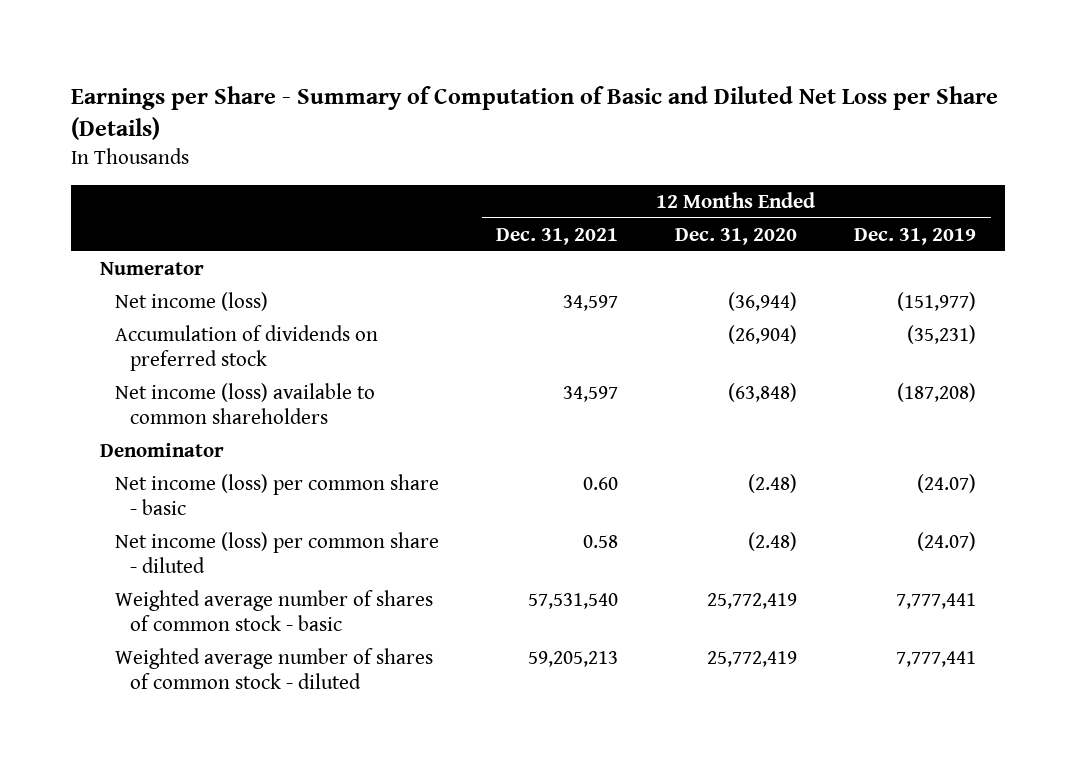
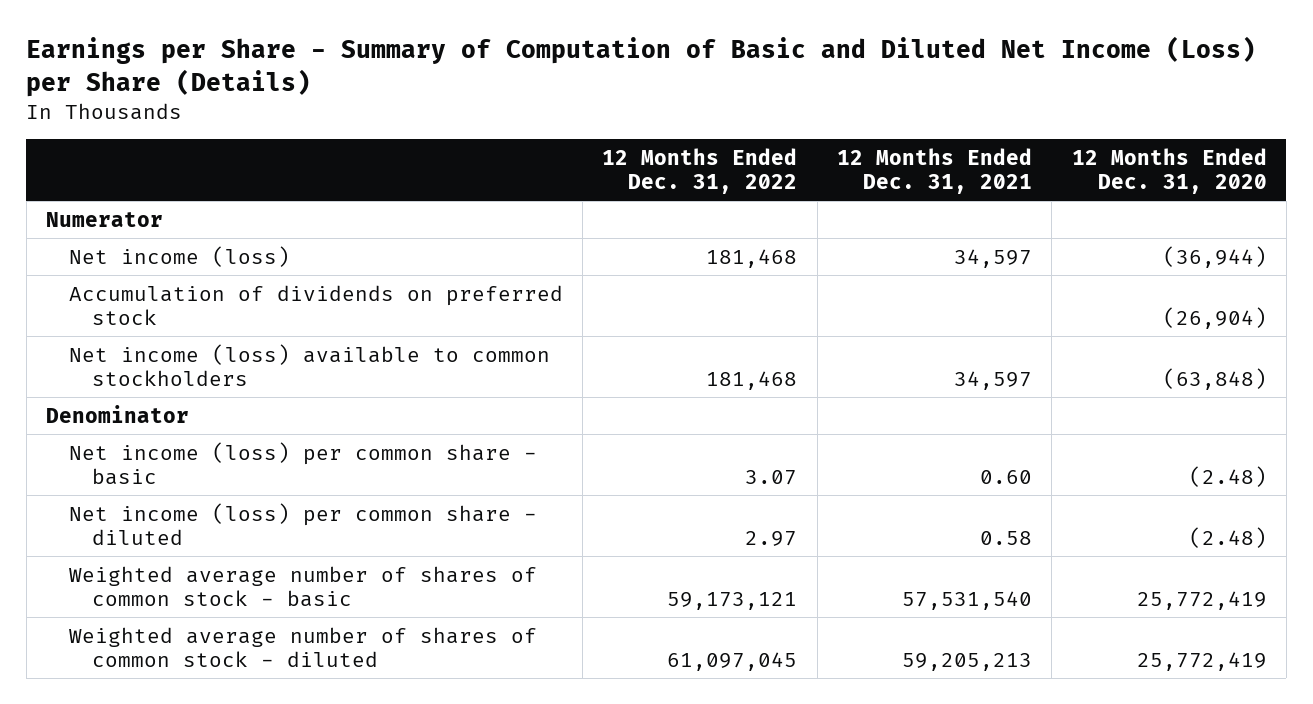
[71,85,999,140] Earnings per Share - Summary of Computation of Basic and Diluted Net Loss per Share (Details) -> [26,36,1257,97] Earnings per Share - Summary of Computation of Basic and Diluted Net Income (Loss) per Share (Details)
[854,227,977,245] Dec. 31, 2019 -> none
none -> [602,147,798,195] 12 Months Ended Dec. 31, 2022
[114,382,375,425] Net income (loss) available to common shareholders -> [68,343,550,386] Net income (loss) available to common stockholders

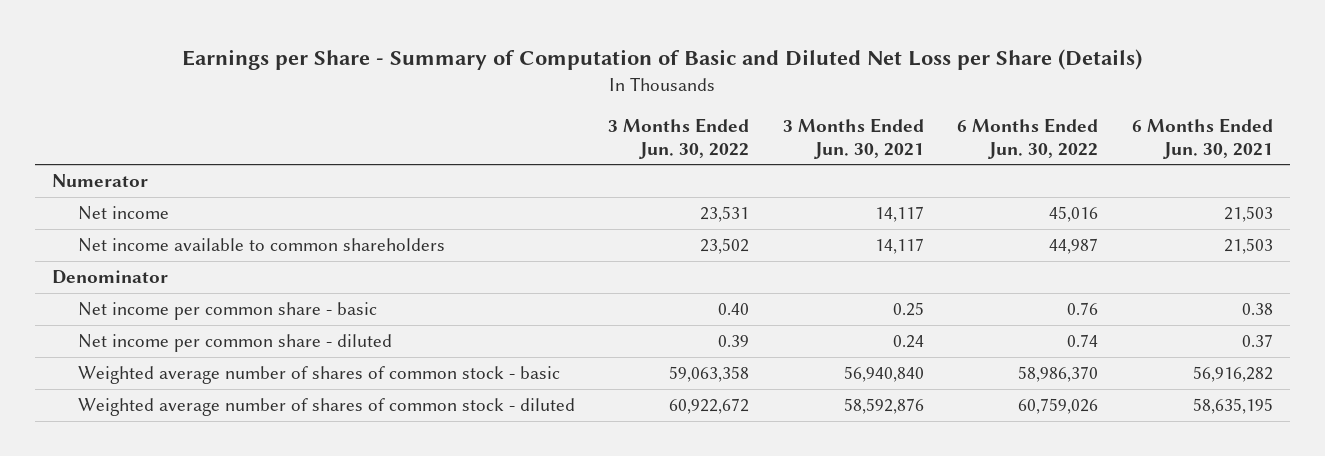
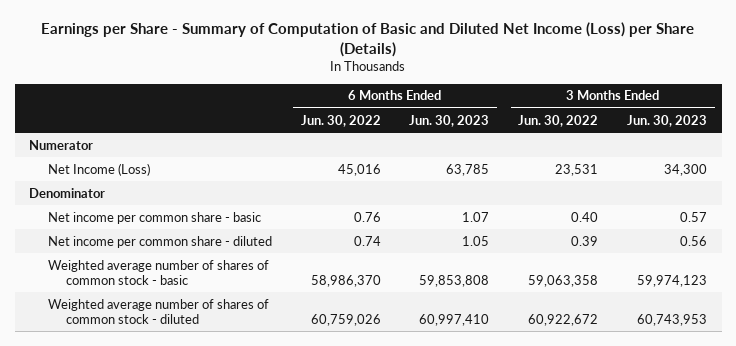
[182,49,1143,71] Earnings per Share - Summary of Computation of Basic and Diluted Net Loss per Share (Details) -> [41,22,695,57] Earnings per Share - Summary of Computation of Basic and Diluted Net Income (Loss) per Share (Details)
[782,118,924,159] 3 Months Ended Jun. 30, 2021 -> none
[1131,118,1273,159] 6 Months Ended Jun. 30, 2021 -> none
none -> [409,114,490,127] Jun. 30, 2023
none -> [627,114,708,127] Jun. 30, 2023
[77,238,445,253] Net income available to common shareholders -> none
[77,206,169,221] Net income -> [47,162,150,176] Net Income (Loss)

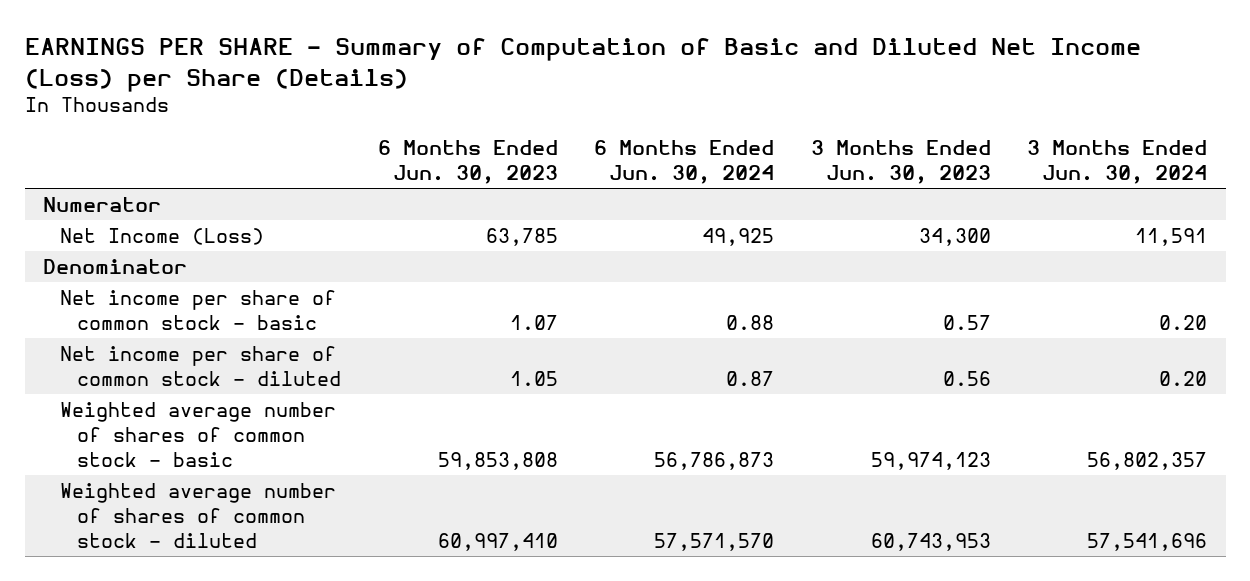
[41,22,695,57] Earnings per Share - Summary of Computation of Basic and Diluted Net Income (Loss) per Share (Details) -> [24,38,1141,92] EARNINGS PER SHARE - Summary of Computation of Basic and Diluted Net Income (Loss) per Share (Details)
[300,114,381,127] Jun. 30, 2022 -> none
[518,114,599,127] Jun. 30, 2022 -> none
none -> [594,139,775,184] 6 Months Ended Jun. 30, 2024
none -> [1027,139,1208,184] 3 Months Ended Jun. 30, 2024
[47,211,261,224] Net income per common share - basic -> [60,290,337,331] Net income per share of common stock - basic
[47,235,272,248] Net income per common share - diluted -> [60,346,342,387] Net income per share of common stock - diluted

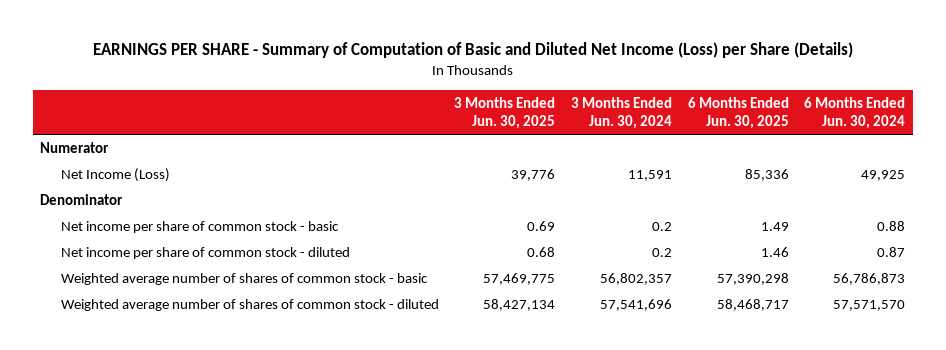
[377,139,558,184] 6 Months Ended Jun. 30, 2023 -> none
[810,139,991,184] 3 Months Ended Jun. 30, 2023 -> none
none -> [454,96,556,129] 3 Months Ended Jun. 30, 2025
none -> [687,96,789,129] 6 Months Ended Jun. 30, 2025
[1159,315,1208,331] 0.20 -> [651,221,672,231] 0.2
[1159,371,1208,387] 0.20 -> [651,247,672,257] 0.2

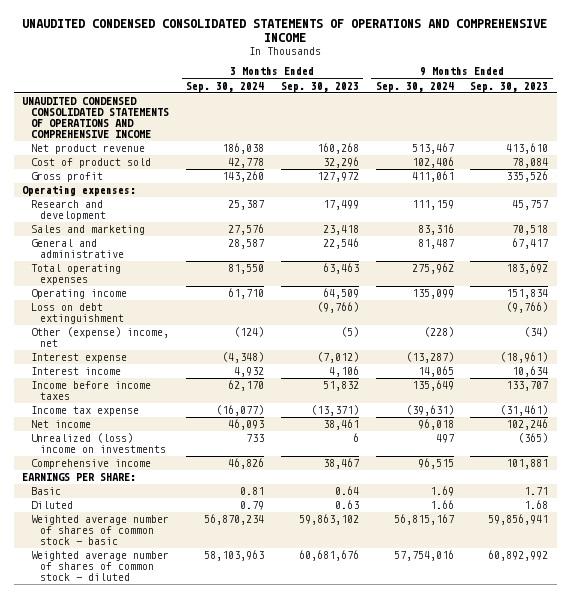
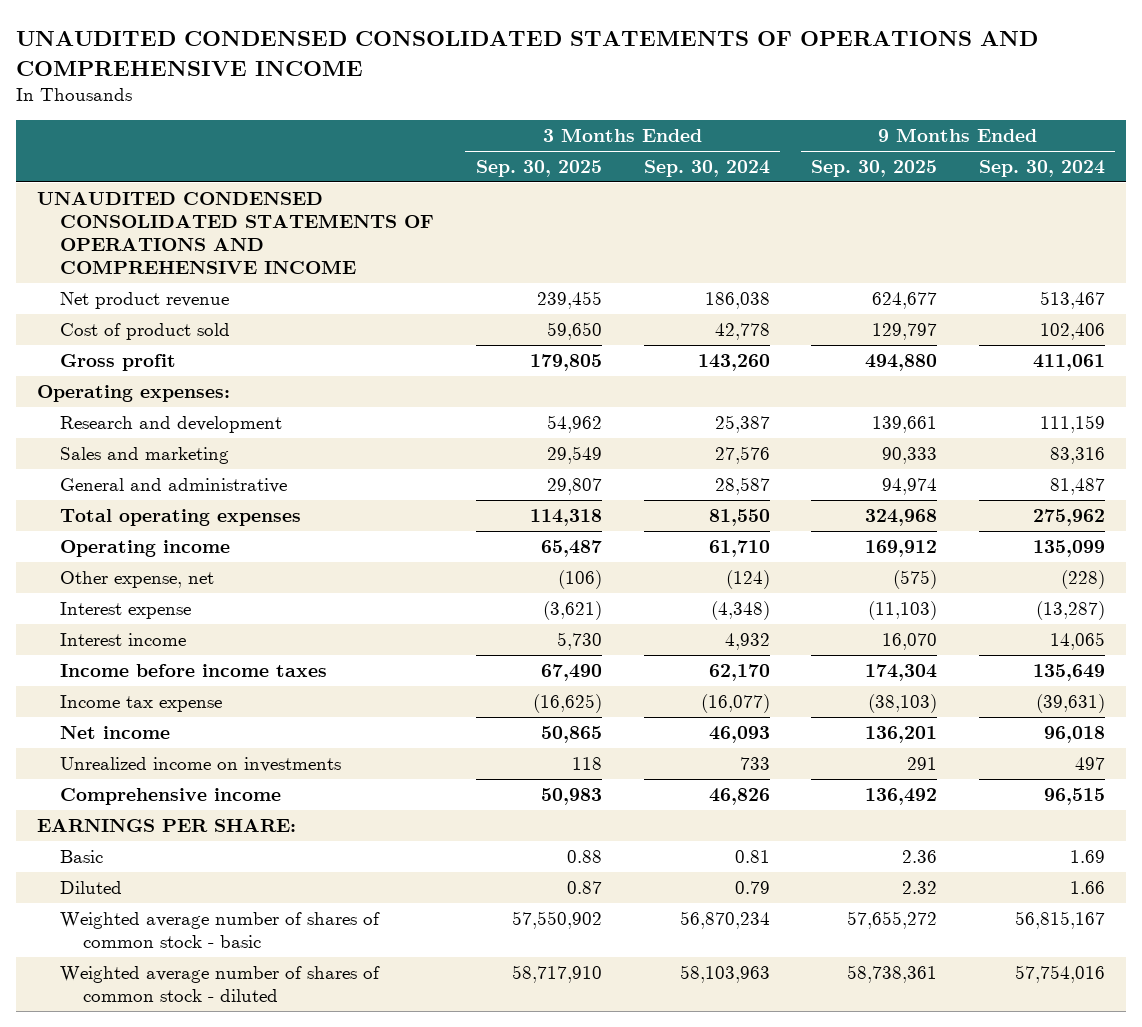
[280,81,359,92] Sep. 30, 2023 -> none
[470,81,549,92] Sep. 30, 2023 -> none
none -> [475,159,602,177] Sep. 30, 2025
none -> [811,159,938,177] Sep. 30, 2025
[31,303,125,325] Loss on debt extinguishment -> none
[31,327,170,348] Other (expense) income, net -> [59,570,214,588] Other expense, net
[31,433,167,454] Unrealized (loss) income on investments -> [59,756,341,772] Unrealized income on investments

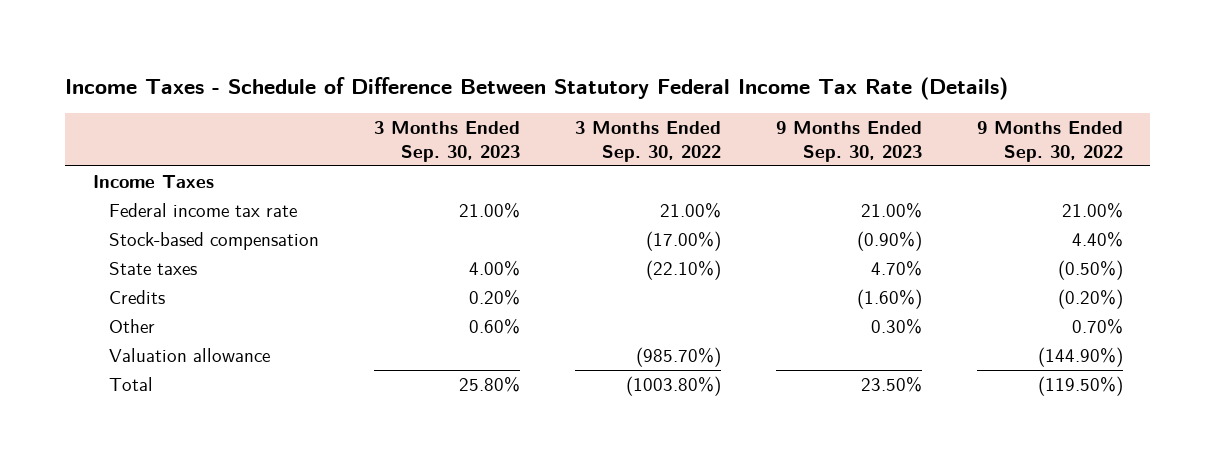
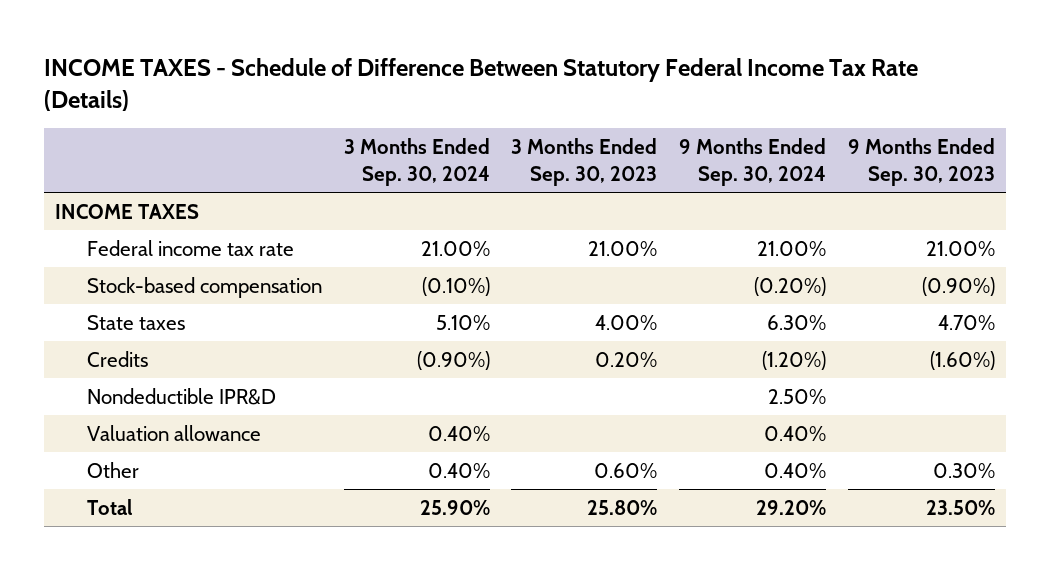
[65,77,1009,101] Income Taxes - Schedule of Difference Between Statutory Federal Income Tax Rate (Details) -> [43,57,918,111] INCOME TAXES - Schedule of Difference Between Statutory Federal Income Tax Rate (Details)
[575,121,722,162] 3 Months Ended Sep. 30, 2022 -> none
[976,121,1123,162] 9 Months Ended Sep. 30, 2022 -> none
none -> [343,138,490,187] 3 Months Ended Sep. 30, 2024
none -> [679,138,827,187] 9 Months Ended Sep. 30, 2024
[92,174,214,188] Income Taxes -> [54,203,199,219] INCOME TAXES
none -> [86,387,276,405] Nondeductible IPR&D
[109,318,156,333] Other -> [86,461,139,478] Other

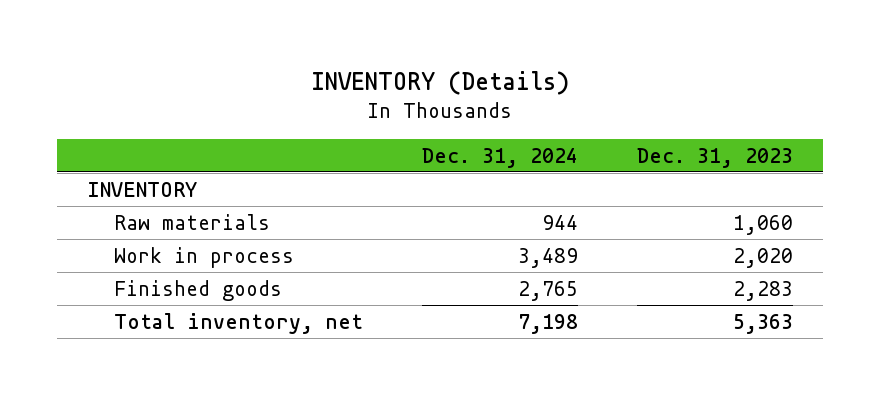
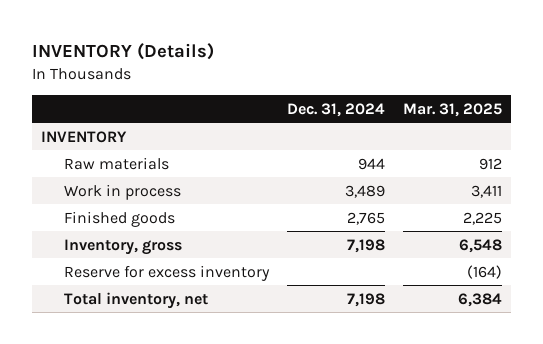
[637,147,794,168] Dec. 31, 2023 -> none
none -> [402,102,502,117] Mar. 31, 2025
none -> [63,238,182,255] Inventory, gross
none -> [63,264,270,281] Reserve for excess inventory

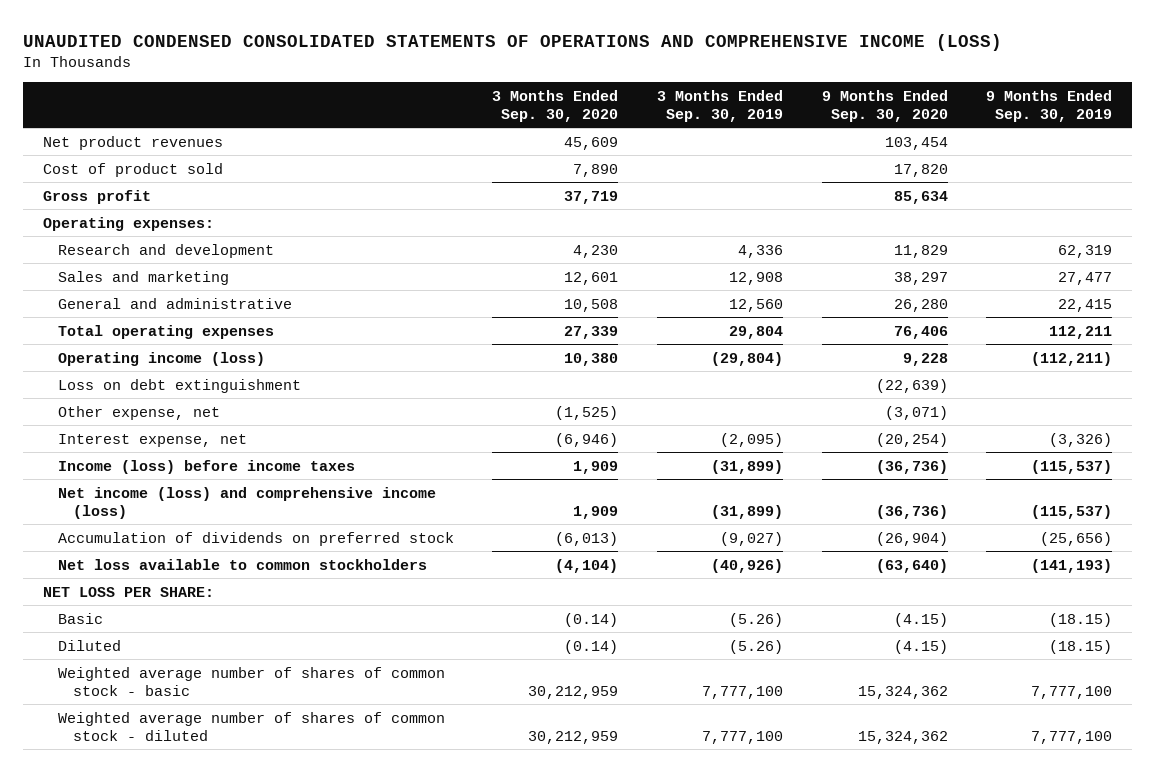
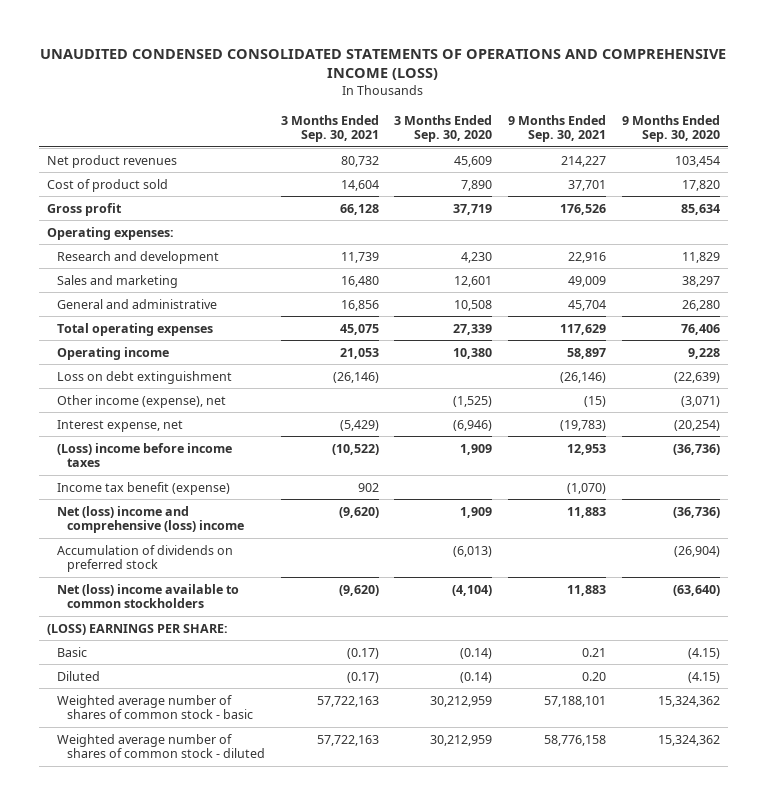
[657,89,784,122] 3 Months Ended Sep. 30, 2019 -> none
[986,89,1113,122] 9 Months Ended Sep. 30, 2019 -> none
none -> [280,114,379,143] 3 Months Ended Sep. 30, 2021
none -> [508,114,607,143] 9 Months Ended Sep. 30, 2021
[57,351,265,366] Operating income (loss) -> [57,346,170,360] Operating income
[57,405,220,420] Other expense, net -> [57,394,227,408] Other income (expense), net
[57,459,355,474] Income (loss) before income taxes -> [57,442,233,468] (Loss) income before income taxes
none -> [57,481,231,495] Income tax benefit (expense)
[57,486,436,519] Net income (loss) and comprehensive income (loss) -> [57,505,245,534] Net (loss) income and comprehensive (loss) income
[57,558,427,570] Net loss available to common stockholders -> [57,583,240,609] Net (loss) income available to common stockholders
[42,586,214,597] NET LOSS PER SHARE: -> [47,623,229,635] (LOSS) EARNINGS PER SHARE:

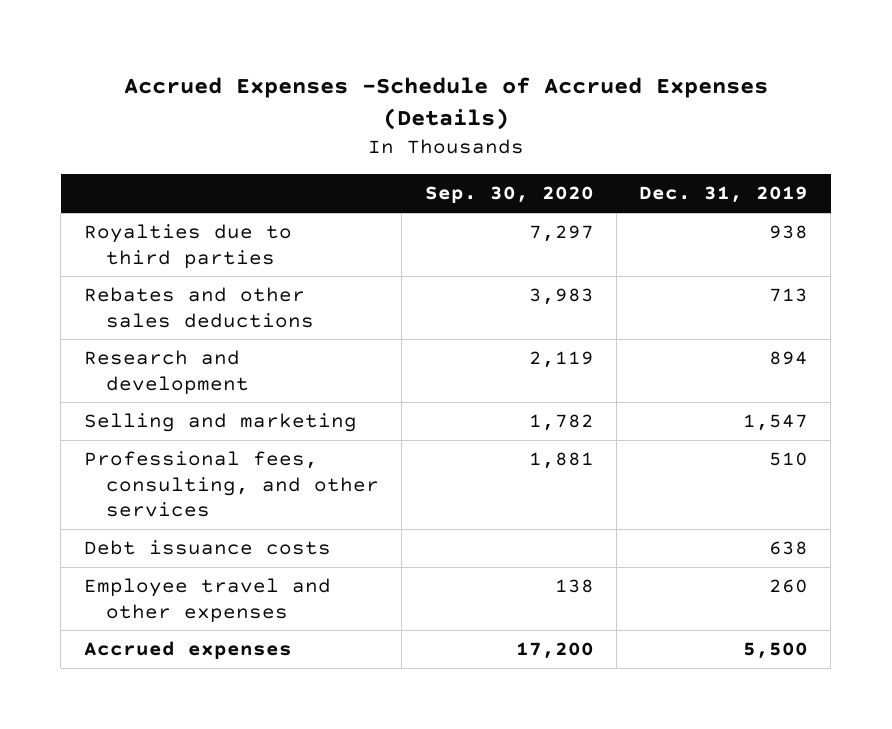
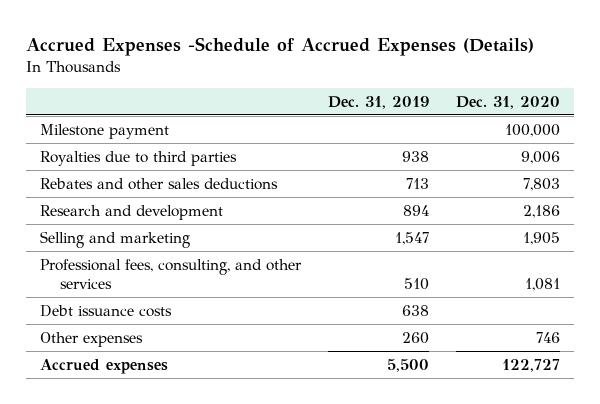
[424,186,594,204] Sep. 30, 2020 -> none
none -> [456,95,561,109] Dec. 31, 2020
none -> [39,123,169,139] Milestone payment
[83,578,331,623] Employee travel and other expenses -> none
none -> [39,331,143,347] Other expenses

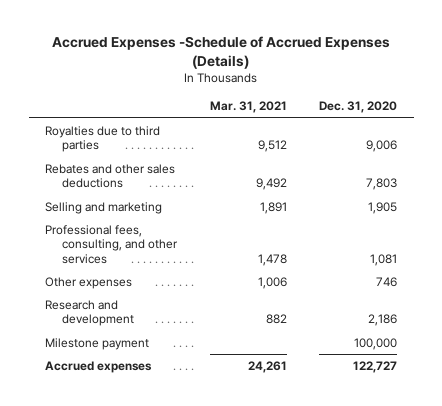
[328,95,430,109] Dec. 31, 2019 -> none
none -> [209,101,287,114] Mar. 31, 2021
[39,304,172,317] Debt issuance costs -> none
[39,204,223,220] Research and development -> [45,299,135,327] Research and development
[39,123,169,139] Milestone payment -> [45,337,150,350] Milestone payment

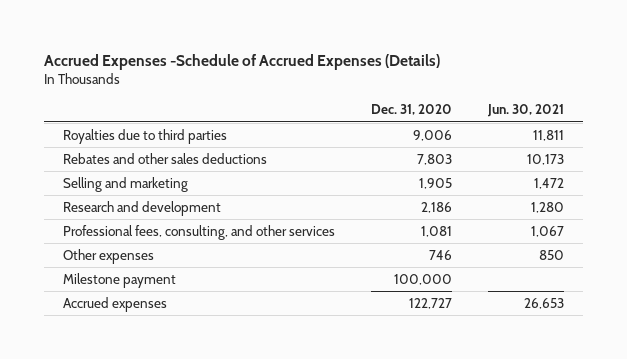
[209,101,287,114] Mar. 31, 2021 -> none
none -> [487,104,565,118] Jun. 30, 2021
[45,299,135,327] Research and development -> [62,200,221,216] Research and development

